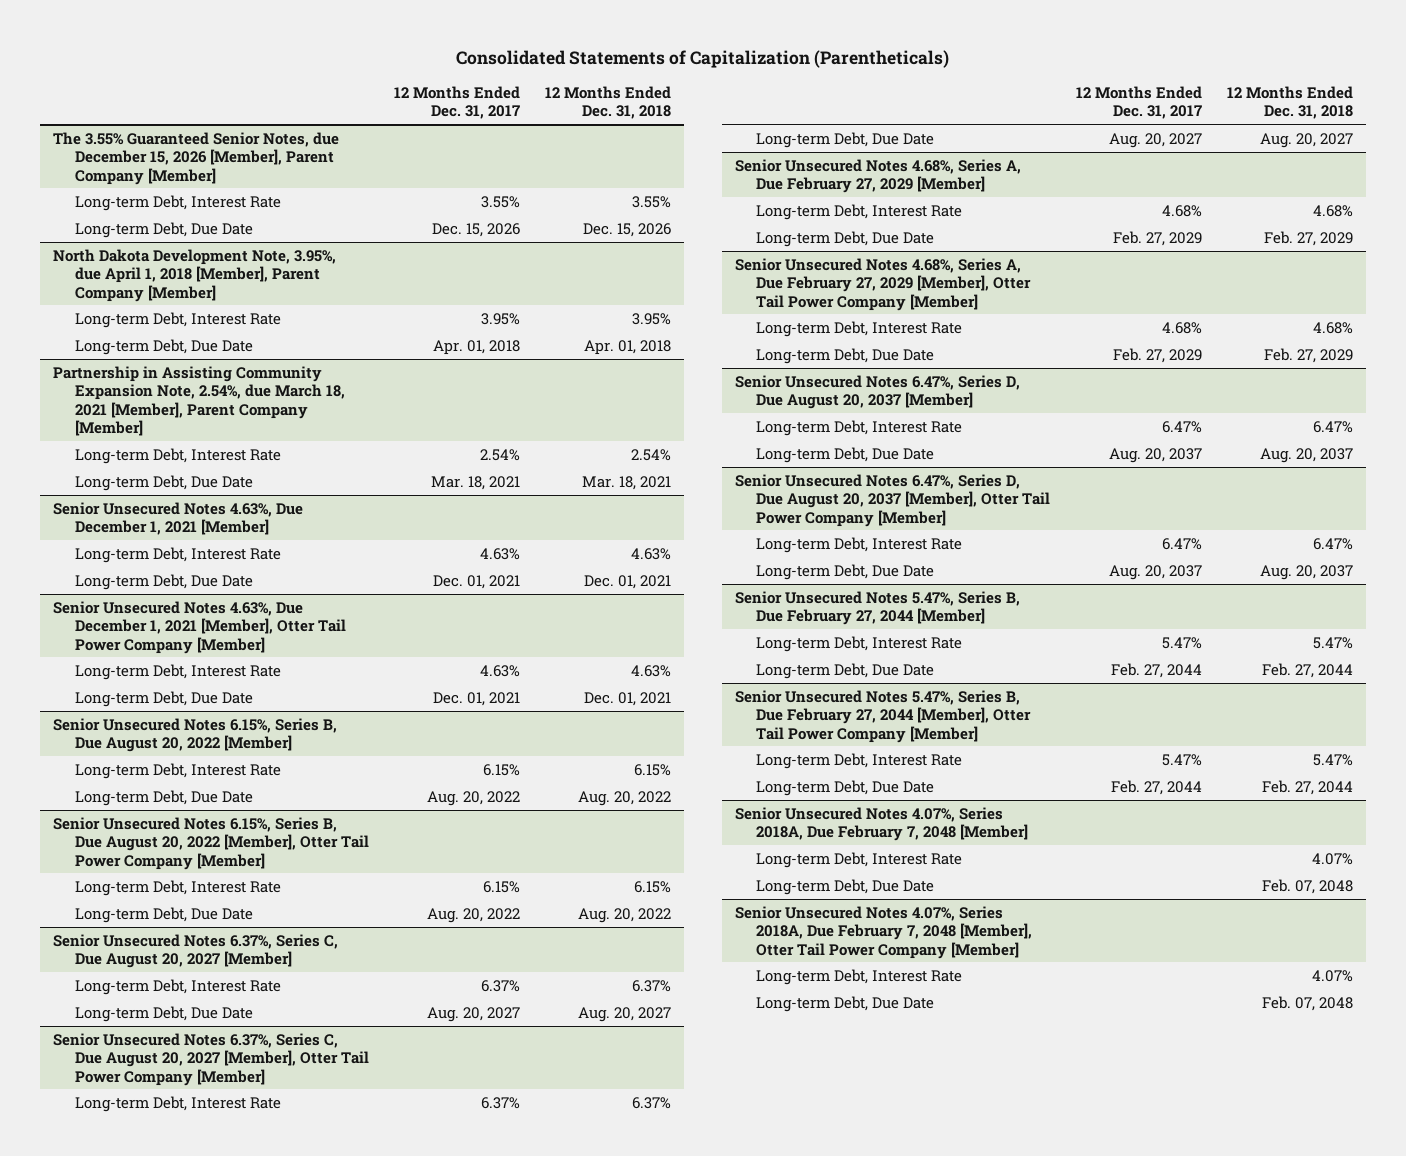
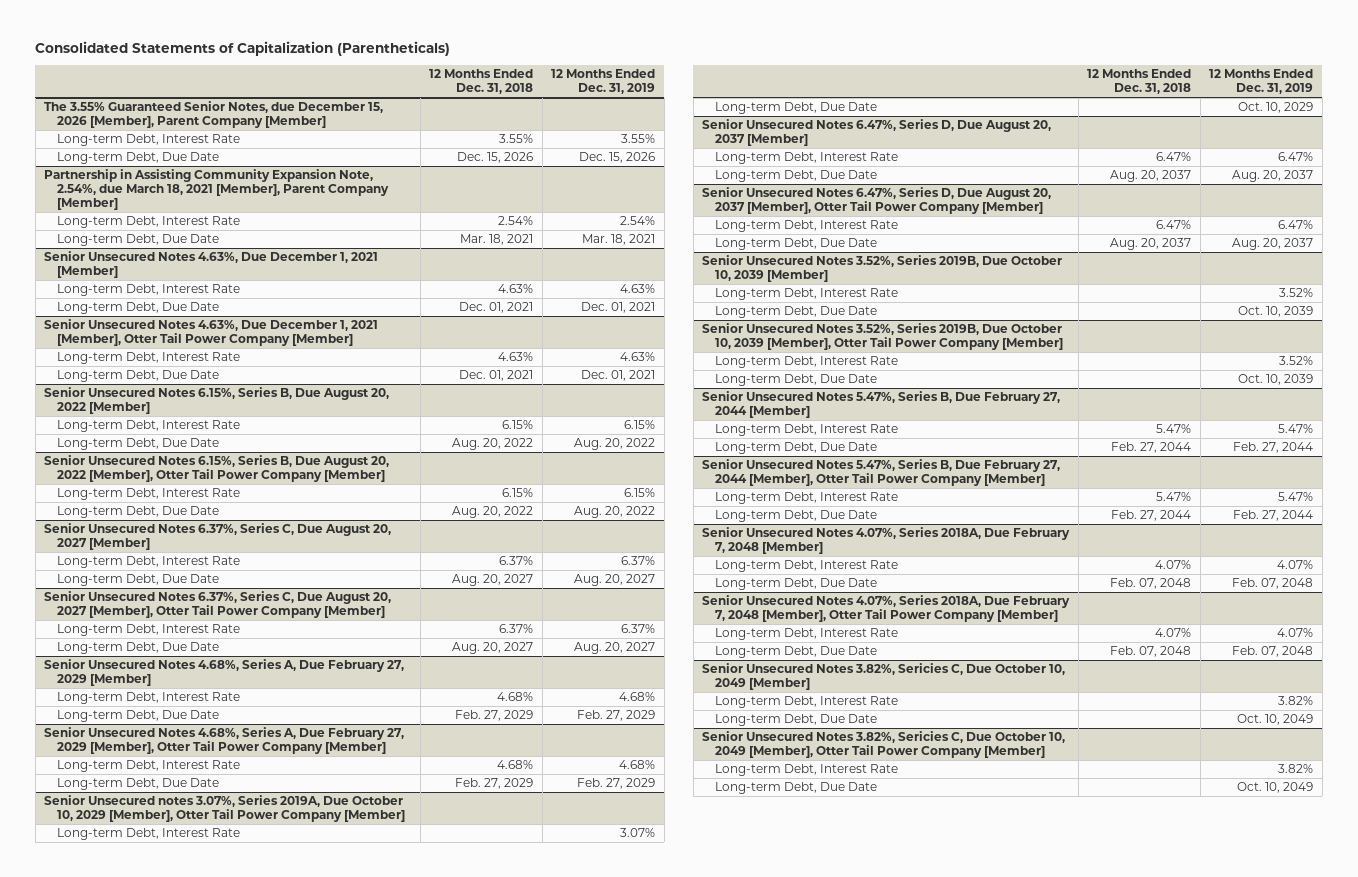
[394,85,521,120] 12 Months Ended Dec. 31, 2017 -> none
none -> [551,69,656,95] 12 Months Ended Dec. 31, 2019
[52,248,336,302] North Dakota Development Note, 3.95%, due April 1, 2018 [Member], Parent Company [Member] -> none
[74,311,281,328] Long-term Debt, Interest Rate -> none
[74,338,253,355] Long-term Debt, Due Date -> none
none -> [44,794,406,823] Senior Unsecured notes 3.07%, Series 2019A, Due October 10, 2029 [Member], Otter Tail Power Company [Member]
none -> [57,827,241,840] Long-term Debt, Interest Rate
none -> [715,101,878,114] Long-term Debt, Due Date
none -> [702,254,1063,283] Senior Unsecured Notes 3.52%, Series 2019B, Due October 10, 2039 [Member]
none -> [715,287,899,300] Long-term Debt, Interest Rate
none -> [715,305,878,318] Long-term Debt, Due Date
none -> [702,322,1064,351] Senior Unsecured Notes 3.52%, Series 2019B, Due October 10, 2039 [Member], Otter Tail Power Company [Member]
none -> [715,355,899,368] Long-term Debt, Interest Rate
none -> [715,373,878,386] Long-term Debt, Due Date
none -> [702,662,1066,691] Senior Unsecured Notes 3.82%, Sericies C, Due October 10, 2049 [Member]
none -> [715,695,899,708] Long-term Debt, Interest Rate
none -> [715,713,878,726] Long-term Debt, Due Date
none -> [702,730,1066,759] Senior Unsecured Notes 3.82%, Sericies C, Due October 10, 2049 [Member], Otter Tail Power Company [Member]
none -> [715,763,899,776] Long-term Debt, Interest Rate
none -> [715,781,878,794] Long-term Debt, Due Date

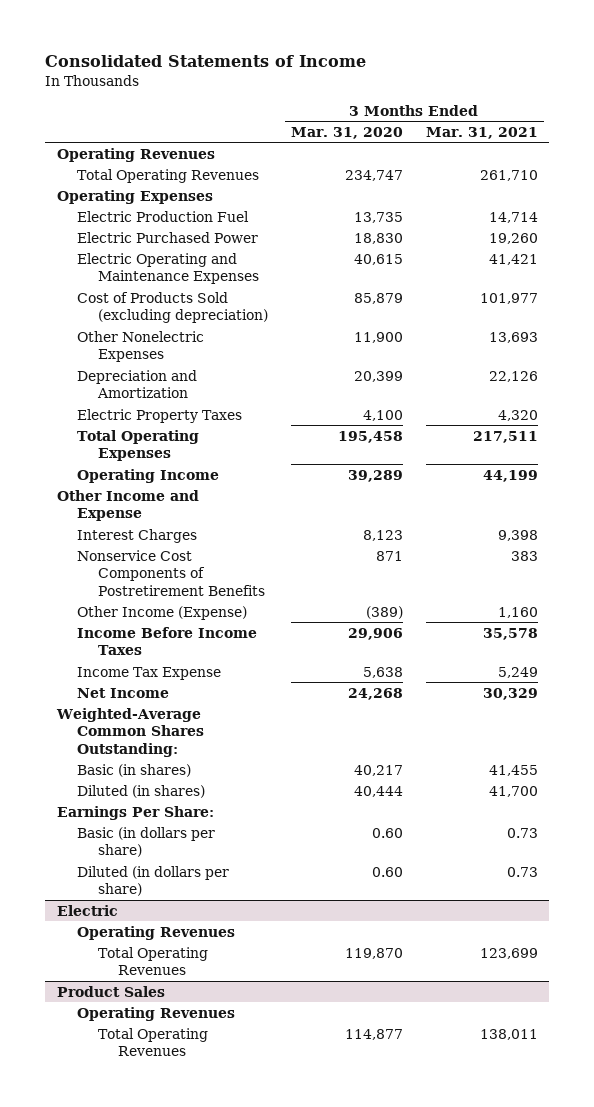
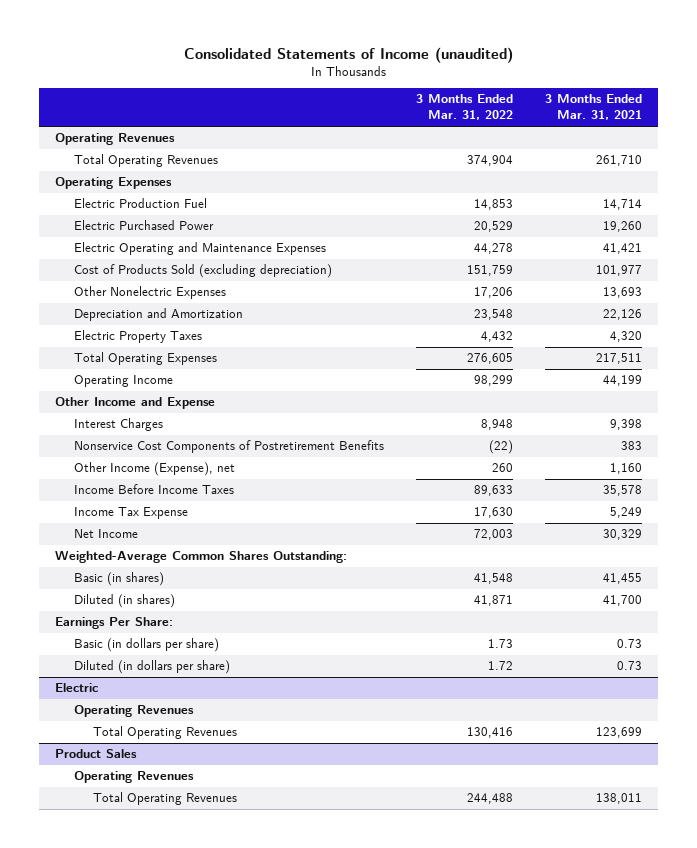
[44,54,366,67] Consolidated Statements of Income -> [183,46,513,63] Consolidated Statements of Income (unaudited)
[290,126,403,139] Mar. 31, 2020 -> none
none -> [416,94,514,121] 3 Months Ended Mar. 31, 2022
[77,605,248,620] Other Income (Expense) -> [74,462,236,477] Other Income (Expense), net

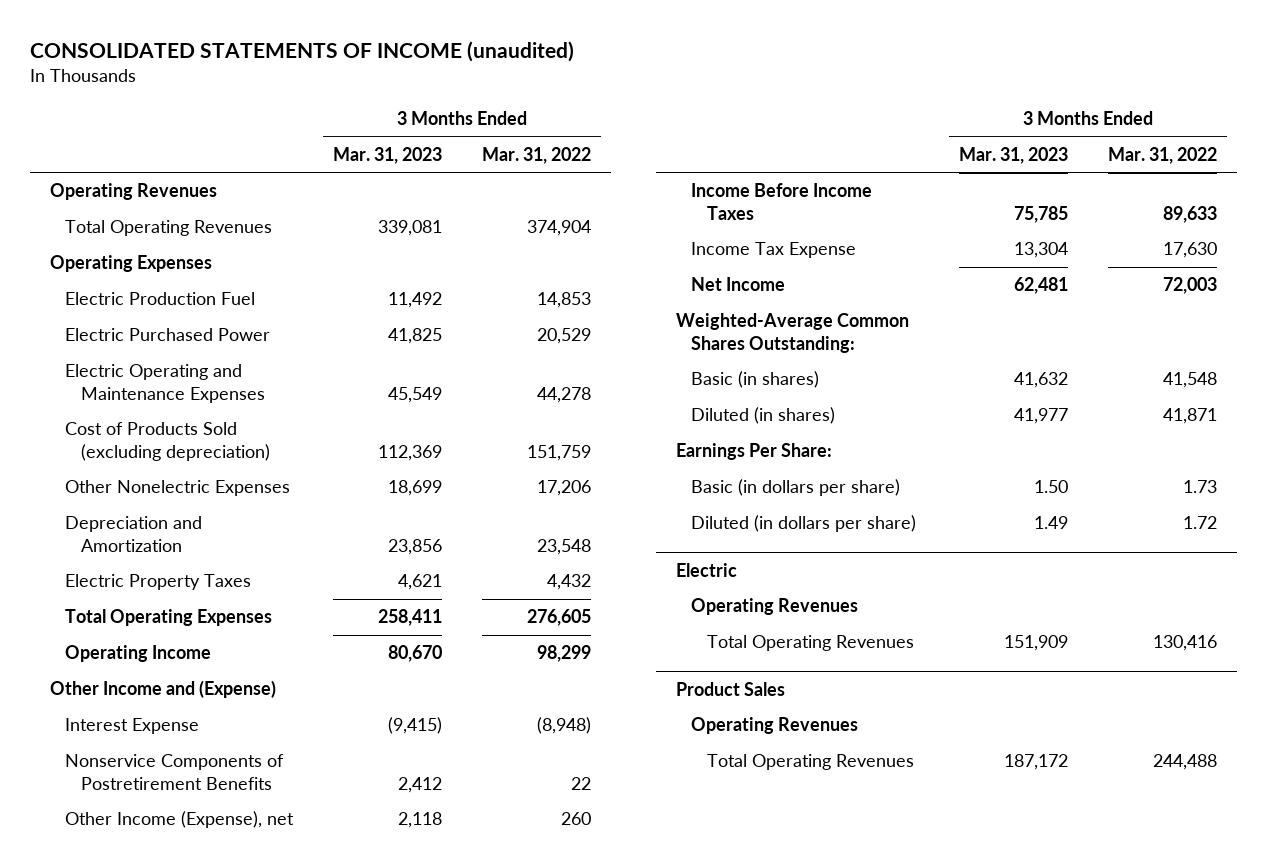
[183,46,513,63] Consolidated Statements of Income (unaudited) -> [29,40,574,62] CONSOLIDATED STATEMENTS OF INCOME (unaudited)
[545,94,643,121] 3 Months Ended Mar. 31, 2021 -> none
none -> [333,146,443,164] Mar. 31, 2023
[55,397,216,410] Other Income and Expense -> [49,680,276,699] Other Income and (Expense)
[74,418,164,432] Interest Charges -> [65,718,200,735] Interest Expense
[481,419,514,431] 8,948 -> [536,717,591,735] (8,948)
[74,440,385,454] Nonservice Cost Components of Postretirement Benefits -> [65,754,285,790] Nonservice Components of Postretirement Benefits
[489,440,514,455] (22) -> [570,776,591,790] 22

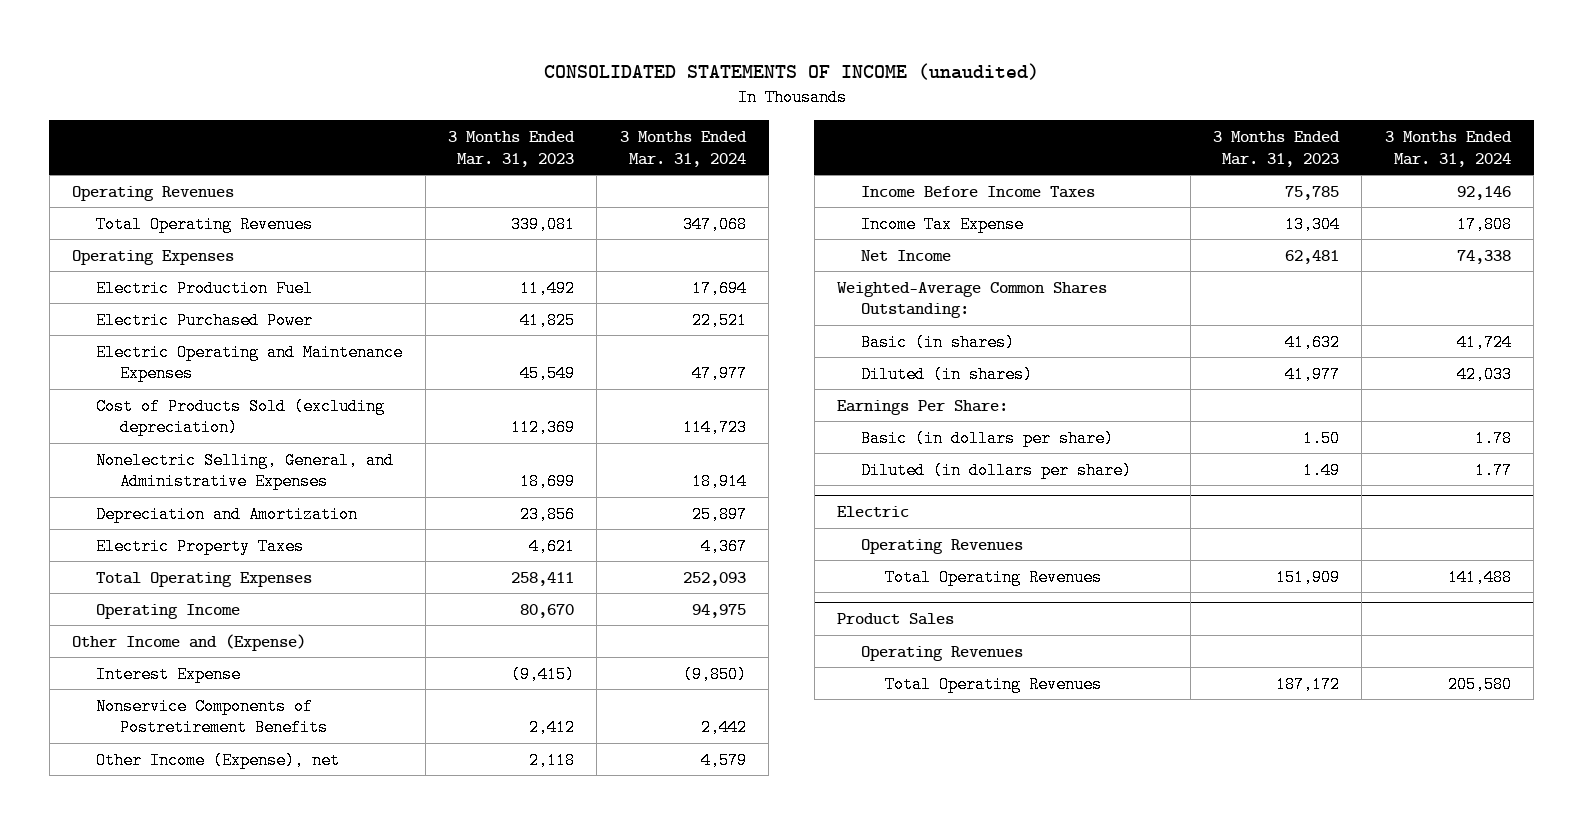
[481,146,591,164] Mar. 31, 2022 -> none
none -> [619,131,747,167] 3 Months Ended Mar. 31, 2024
[65,480,291,497] Other Nonelectric Expenses -> [96,451,395,491] Nonelectric Selling, General, and Administrative Expenses

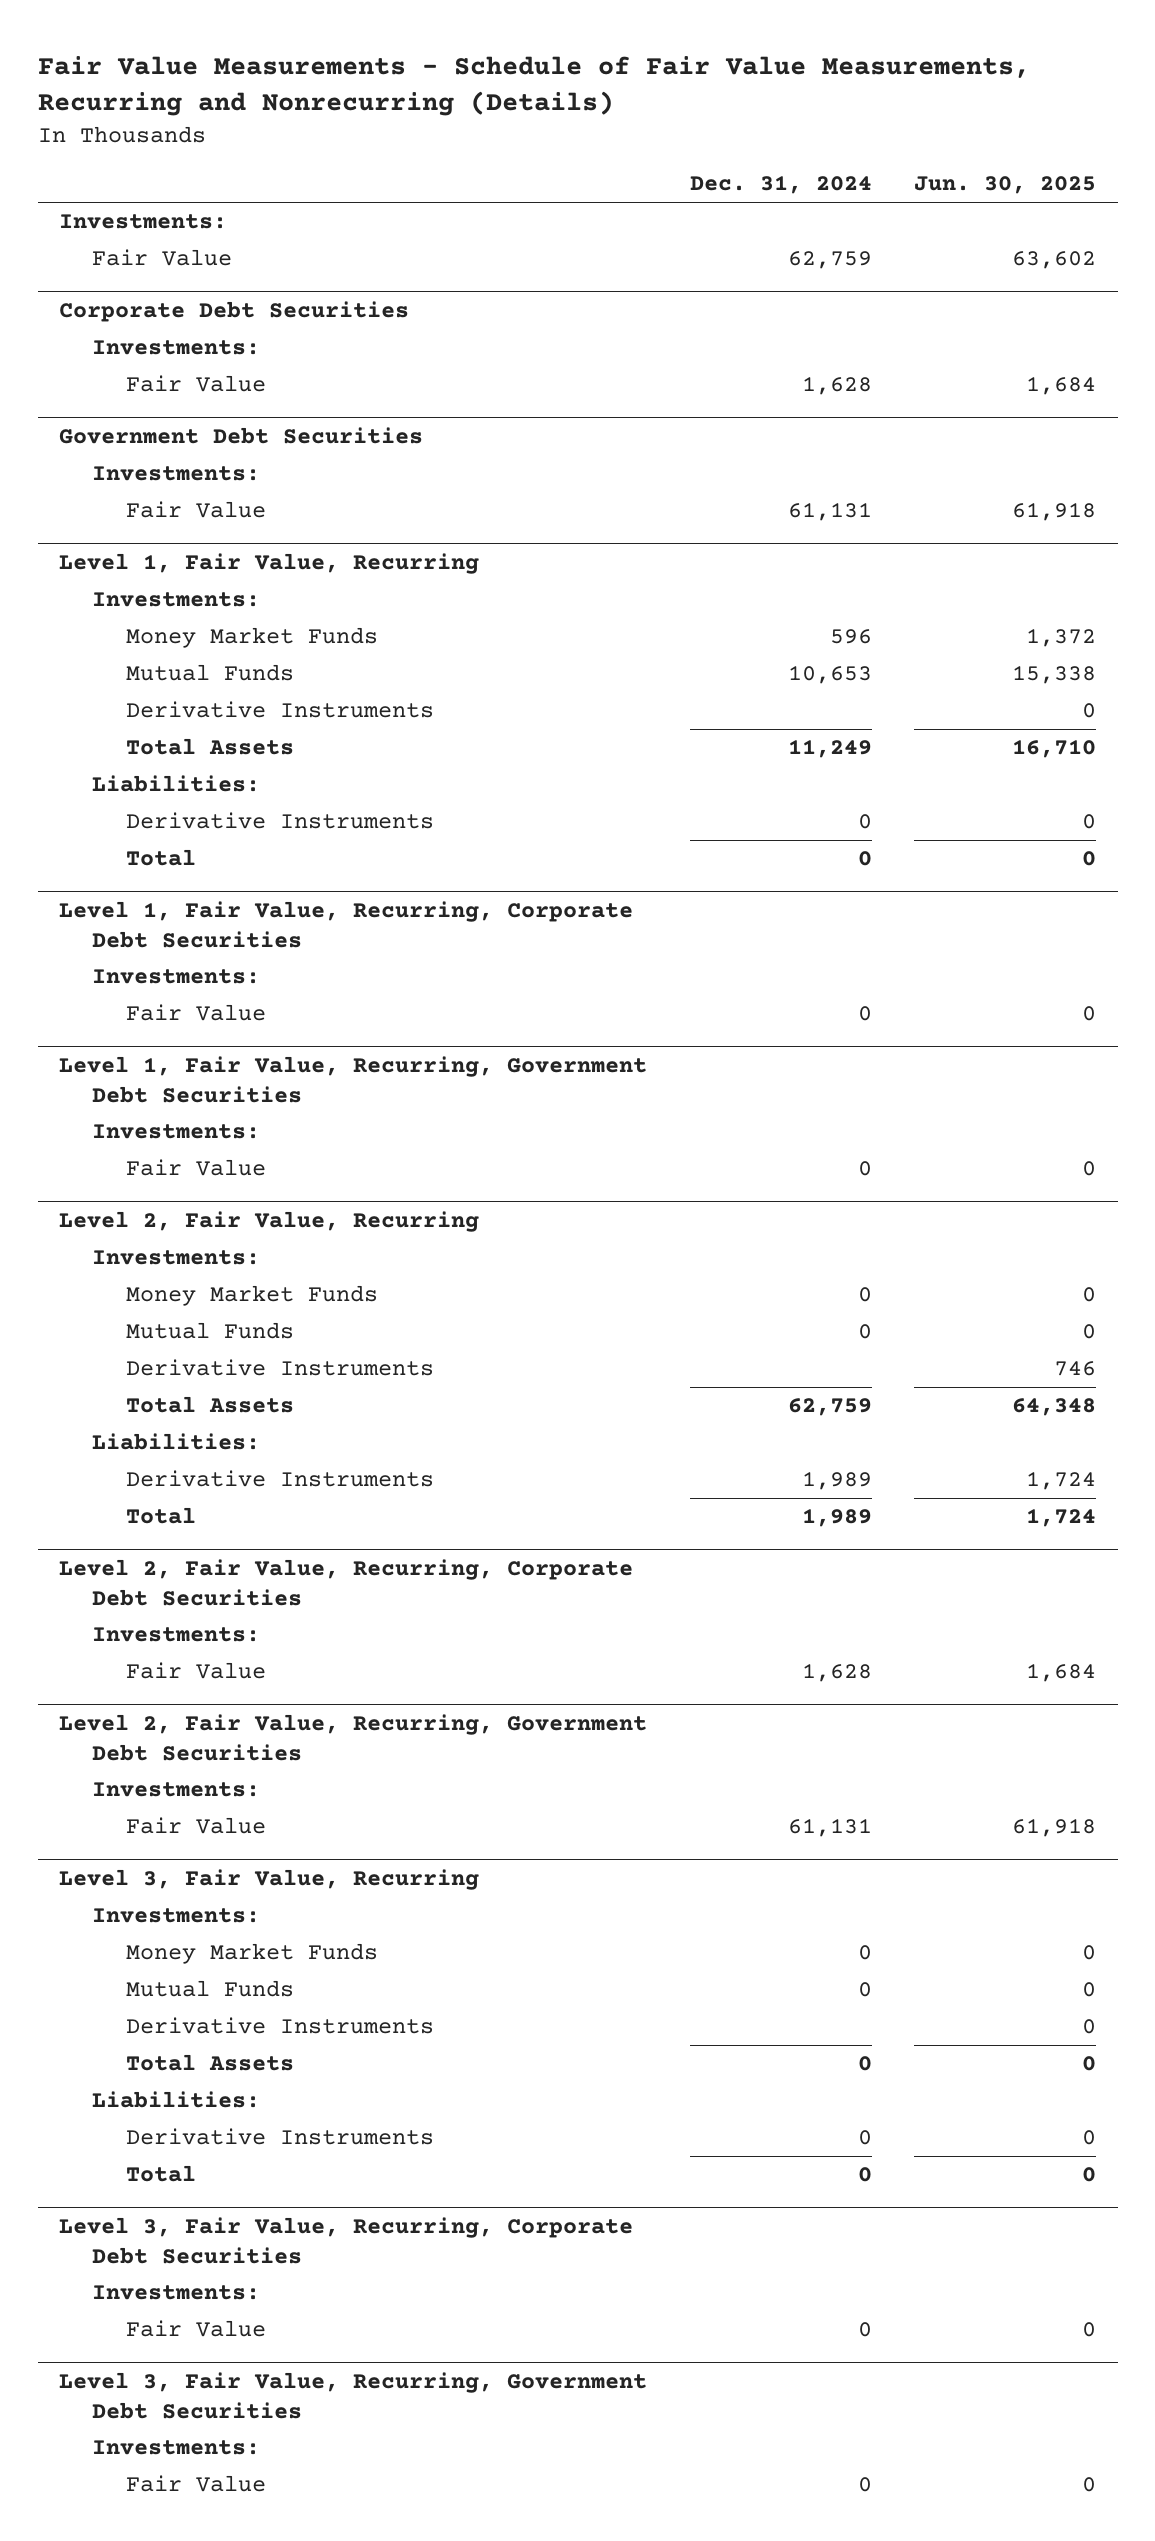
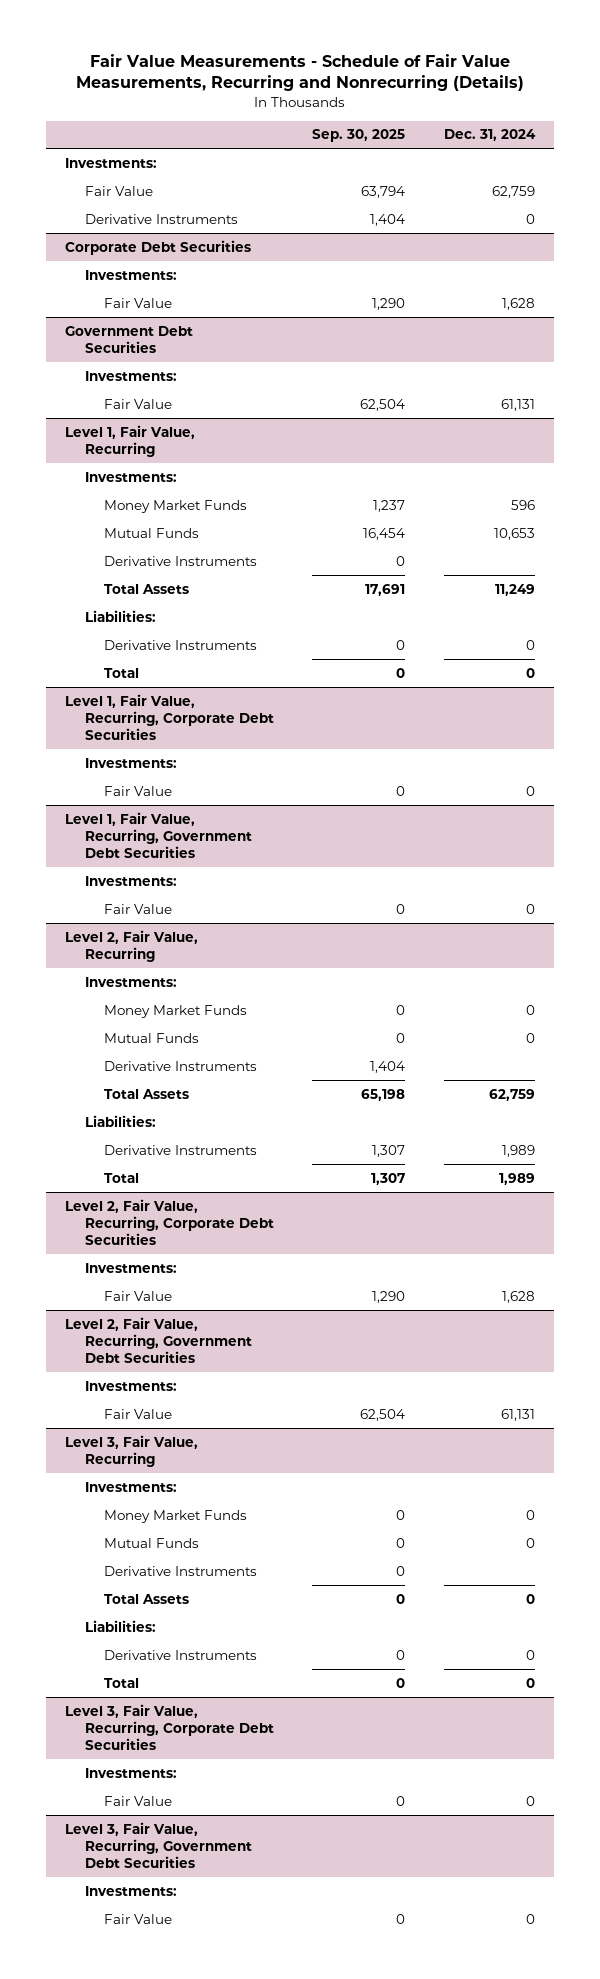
[914,176,1097,195] Jun. 30, 2025 -> none
none -> [312,129,406,143] Sep. 30, 2025
none -> [84,213,238,224] Derivative Instruments

